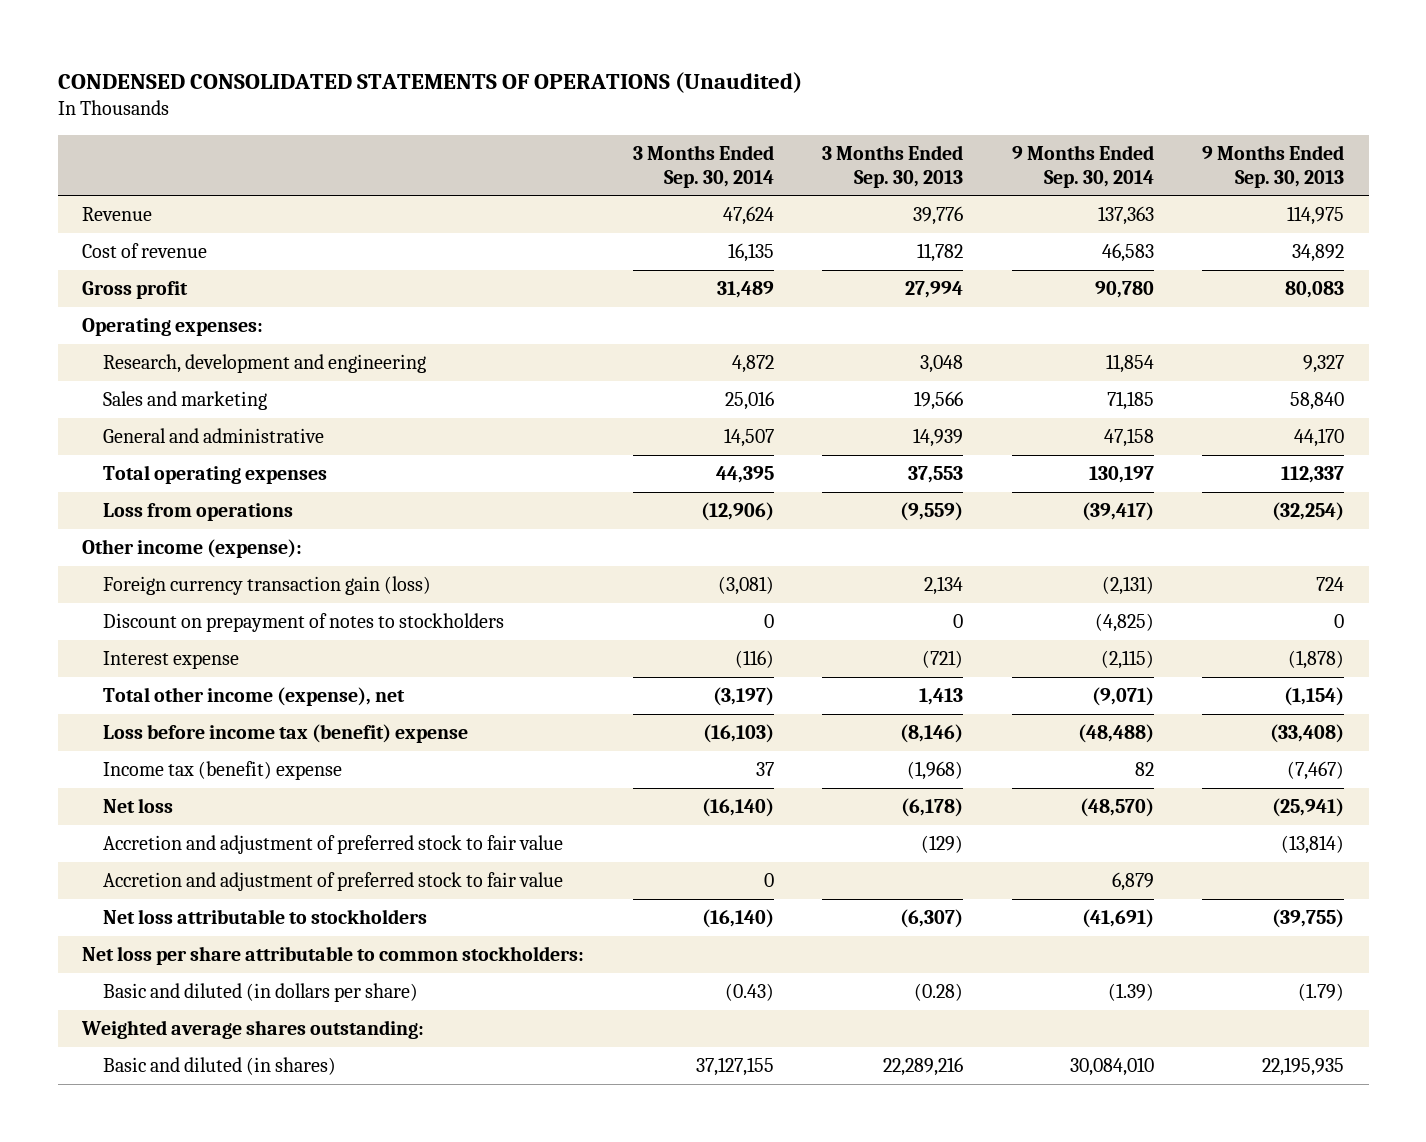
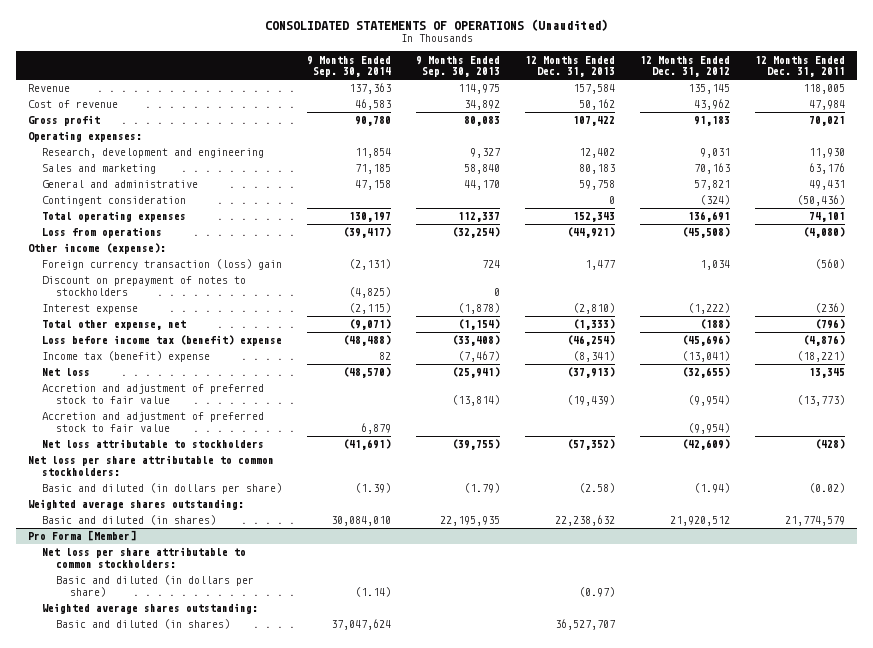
[57,71,802,93] CONDENSED CONSOLIDATED STATEMENTS OF OPERATIONS (Unaudited) -> [264,18,608,31] CONSOLIDATED STATEMENTS OF OPERATIONS (Unaudited)
[632,145,774,188] 3 Months Ended Sep. 30, 2014 -> none
[822,145,964,188] 3 Months Ended Sep. 30, 2013 -> none
none -> [524,55,615,78] 12 Months Ended Dec. 31, 2013
none -> [639,55,730,78] 12 Months Ended Dec. 31, 2012
none -> [754,55,845,78] 12 Months Ended Dec. 31, 2011
none -> [42,196,187,207] Contingent consideration
[102,576,431,596] Foreign currency transaction gain (loss) -> [42,259,283,271] Foreign currency transaction (loss) gain
[102,687,405,707] Total other income (expense), net -> [42,320,187,331] Total other expense, net
none -> [28,530,137,542] Pro Forma [Member]
none -> [42,547,247,568] Net loss per share attributable to common stockholders:
none -> [55,575,254,597] Basic and diluted (in dollars per share)
none -> [42,603,259,615] Weighted average shares outstanding:
none -> [55,619,230,630] Basic and diluted (in shares)

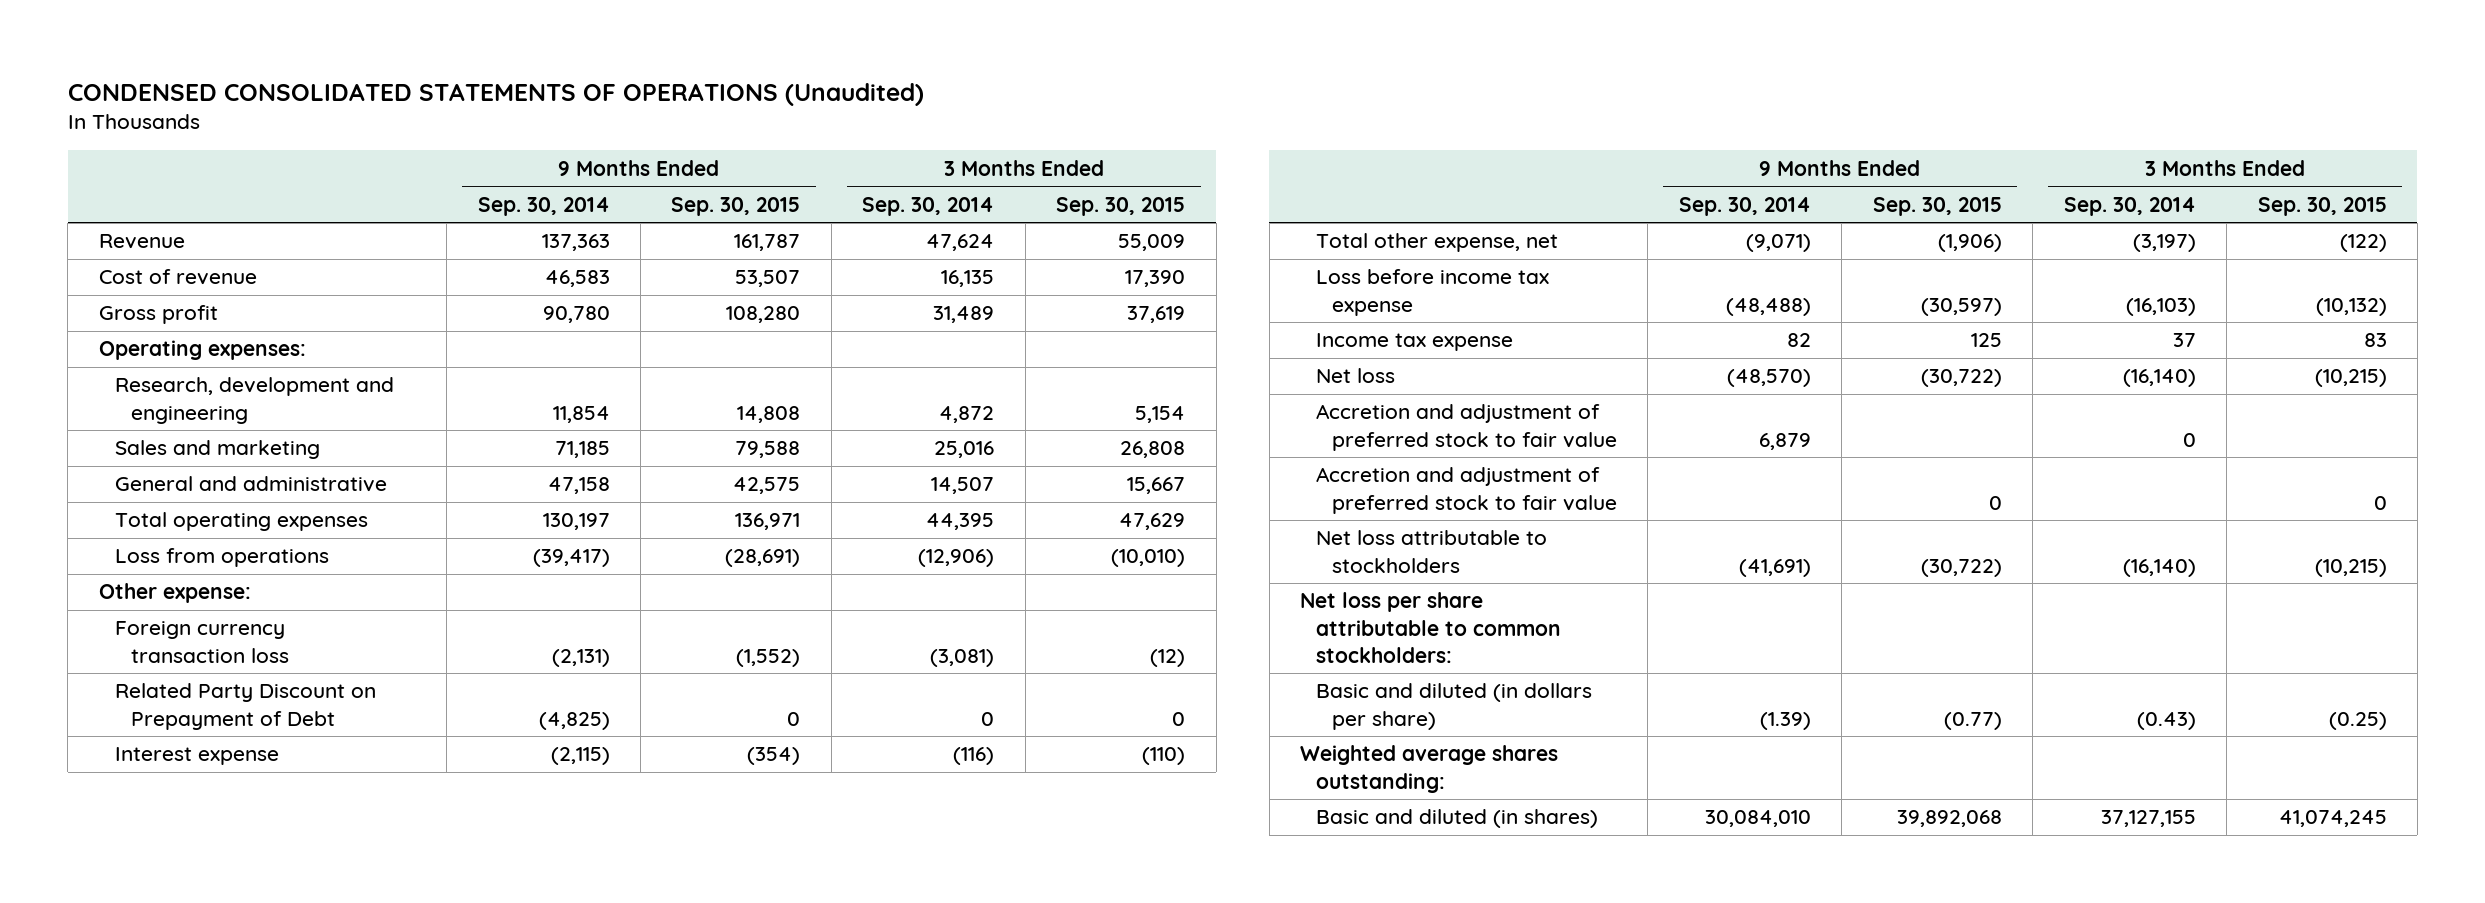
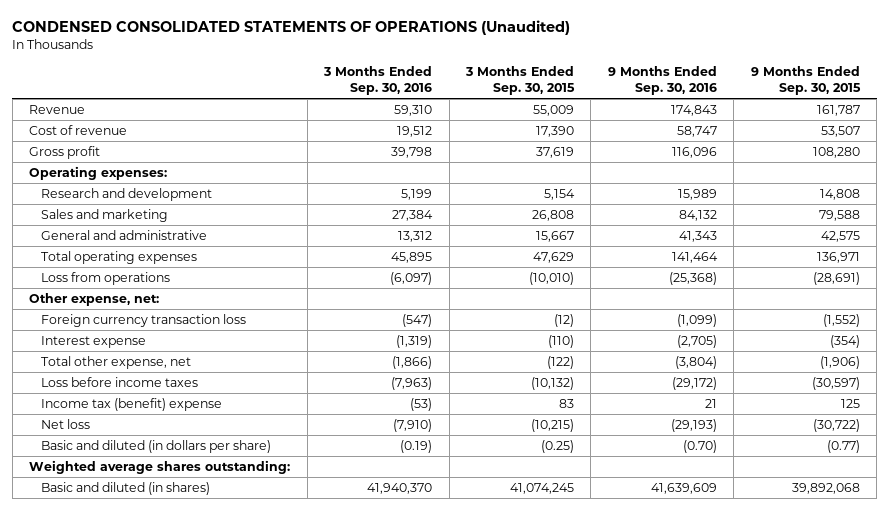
[477,196,610,216] Sep. 30, 2014 -> none
[862,196,995,216] Sep. 30, 2014 -> none
none -> [323,66,433,96] 3 Months Ended Sep. 30, 2016
none -> [607,66,717,96] 9 Months Ended Sep. 30, 2016
[114,377,394,424] Research, development and engineering -> [40,187,212,201] Research and development
[98,583,251,604] Other expense: -> [29,292,160,306] Other expense, net:
[114,683,376,730] Related Party Discount on Prepayment of Debt -> none
[1315,269,1549,316] Loss before income tax expense -> [40,376,198,387] Loss before income taxes
[1315,333,1513,352] Income tax expense -> [40,397,222,411] Income tax (benefit) expense
[1315,404,1617,451] Accretion and adjustment of preferred stock to fair value -> none
[1315,467,1617,514] Accretion and adjustment of preferred stock to fair value -> none
[1315,530,1547,573] Net loss attributable to stockholders -> none
[1300,592,1561,663] Net loss per share attributable to common stockholders: -> none

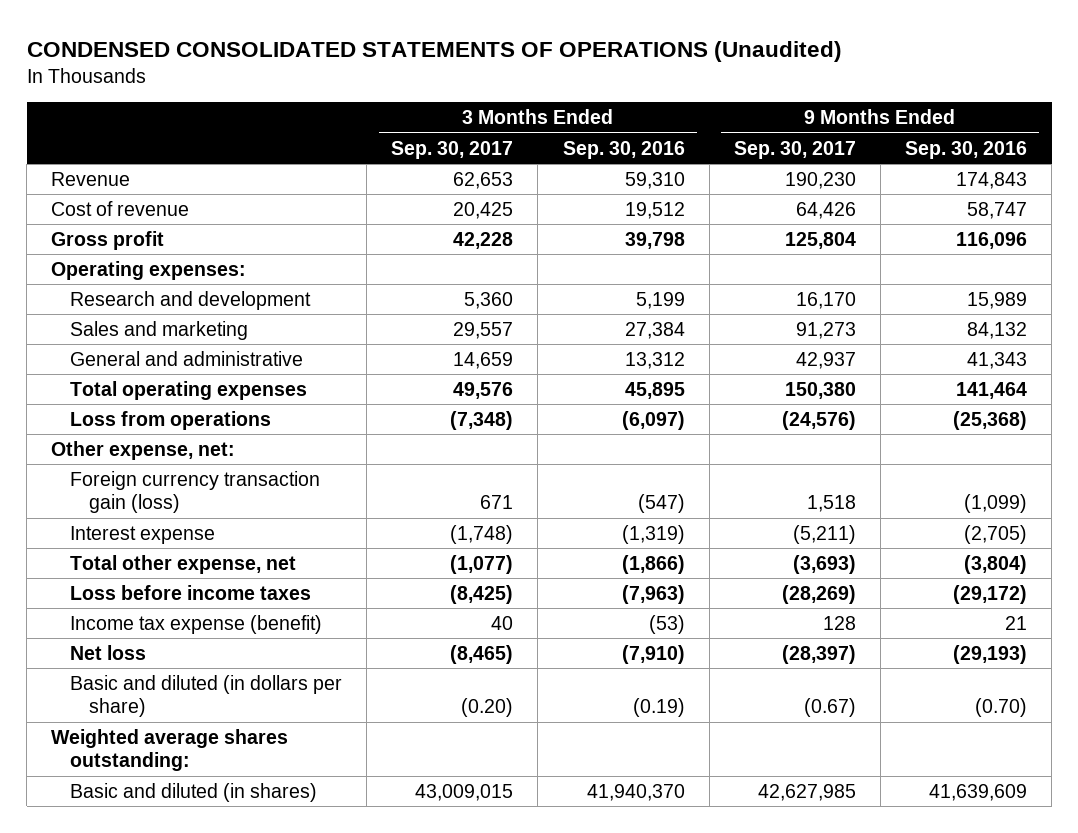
[464,66,575,96] 3 Months Ended Sep. 30, 2015 -> none
[750,66,861,96] 9 Months Ended Sep. 30, 2015 -> none
none -> [391,140,514,159] Sep. 30, 2017
none -> [733,140,856,159] Sep. 30, 2017
[40,313,246,327] Foreign currency transaction loss -> [69,470,320,514] Foreign currency transaction gain (loss)
[40,397,222,411] Income tax (benefit) expense -> [69,614,322,634] Income tax expense (benefit)

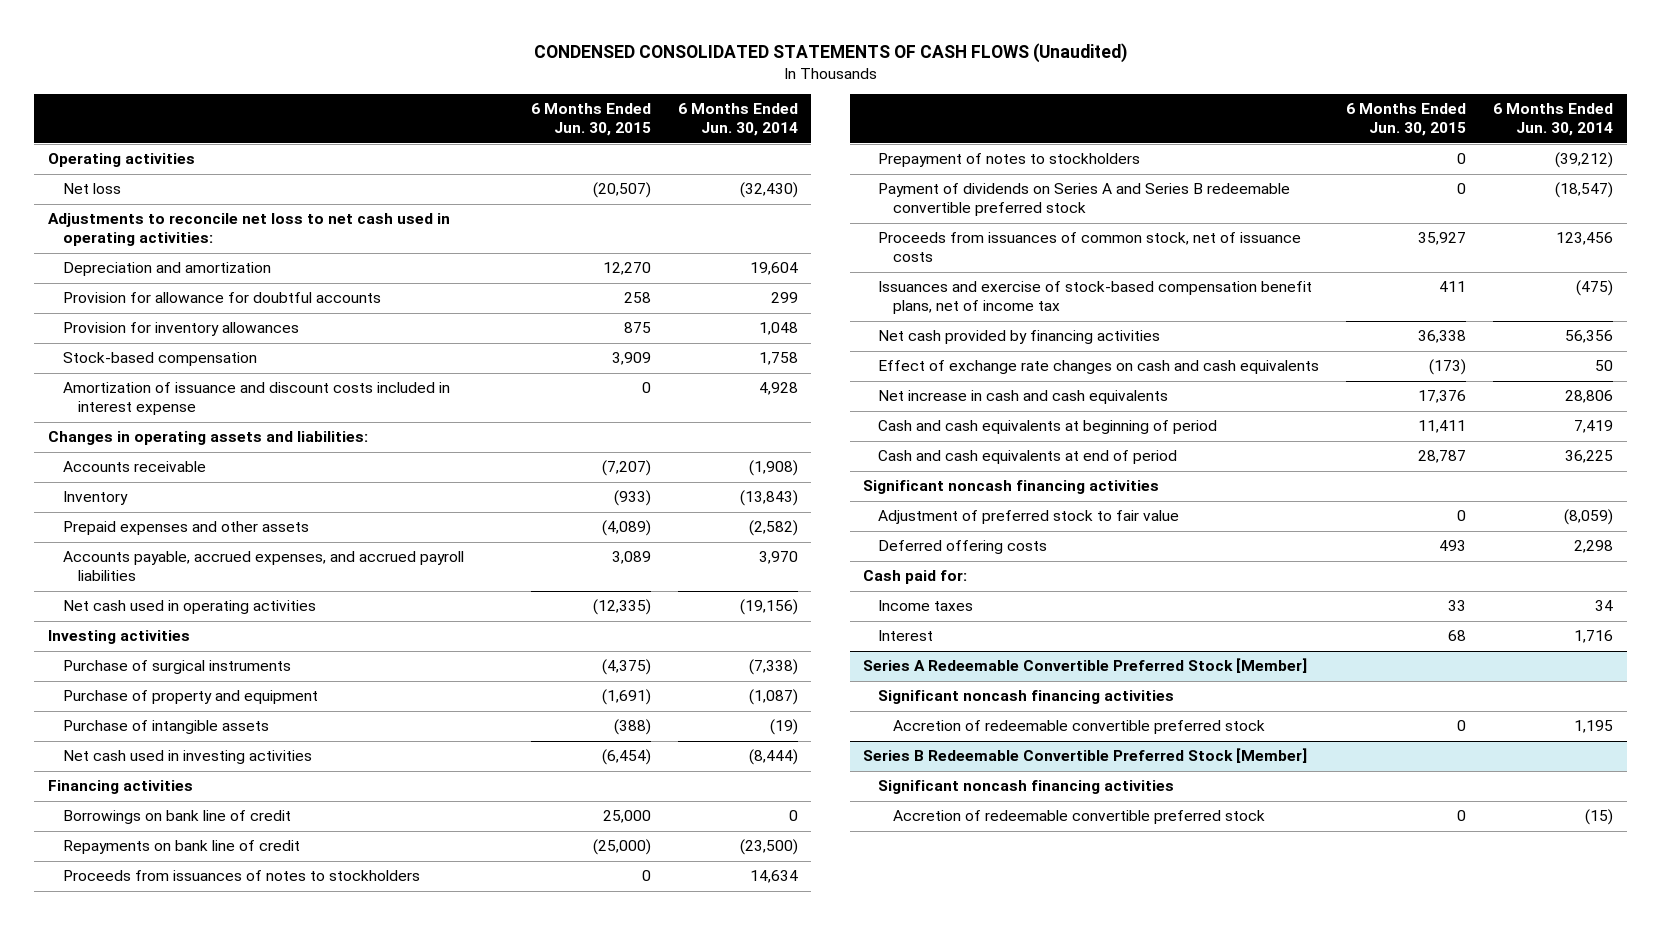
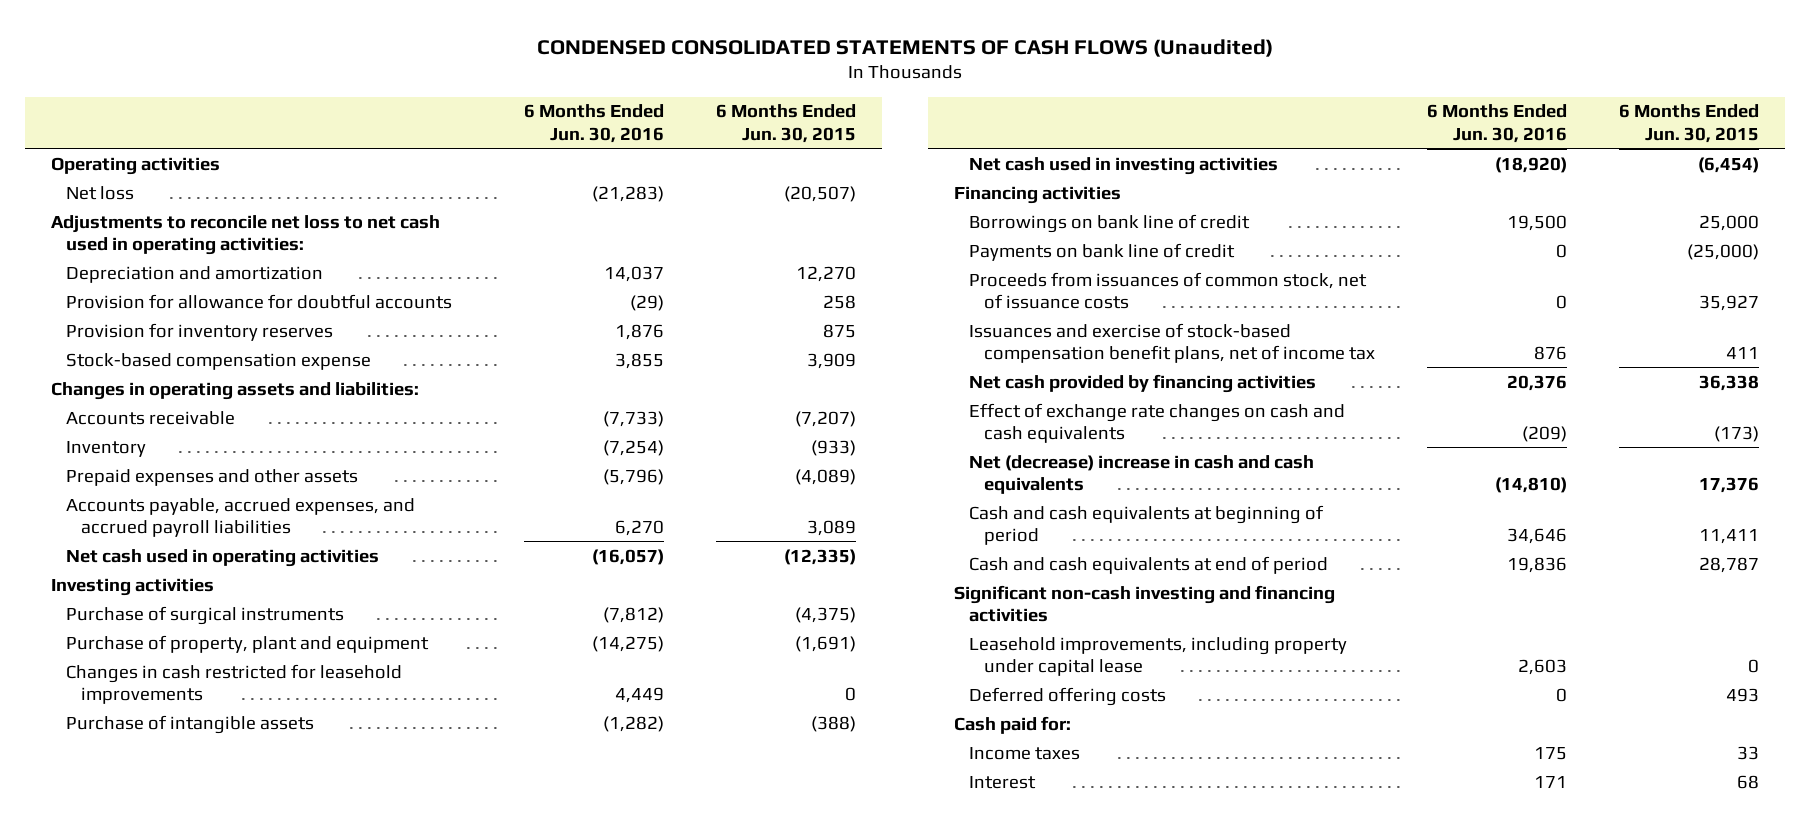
[677,103,798,137] 6 Months Ended Jun. 30, 2014 -> none
none -> [524,104,665,143] 6 Months Ended Jun. 30, 2016
[62,382,450,416] Amortization of issuance and discount costs included in interest expense -> none
[62,322,299,337] Provision for inventory allowances -> [66,322,334,341] Provision for inventory reserves
[62,352,257,367] Stock-based compensation -> [66,352,372,370] Stock-based compensation expense
[62,690,318,705] Purchase of property and equipment -> [66,634,430,653] Purchase of property, plant and equipment
none -> [66,663,403,704] Changes in cash restricted for leasehold improvements
[62,870,420,882] Proceeds from issuances of notes to stockholders -> none
[878,153,1141,168] Prepayment of notes to stockholders -> none
[878,183,1291,217] Payment of dividends on Series A and Series B redeemable convertible preferred stock -> none
[62,840,300,855] Repayments on bank line of credit -> [968,242,1235,261] Payments on bank line of credit
[878,390,1169,405] Net increase in cash and cash equivalents -> [968,454,1314,494] Net (decrease) increase in cash and cash equivalents
[878,510,1180,525] Adjustment of preferred stock to fair value -> none
[863,480,1160,495] Significant noncash financing activities -> [953,584,1335,622] Significant non-cash investing and financing activities
none -> [968,636,1347,676] Leasehold improvements, including property under capital lease
[863,658,1308,674] Series A Redeemable Convertible Preferred Stock [Member] -> none
[878,690,1175,705] Significant noncash financing activities -> none
[892,720,1265,735] Accretion of redeemable convertible preferred stock -> none
[863,748,1308,764] Series B Redeemable Convertible Preferred Stock [Member] -> none
[878,780,1175,795] Significant noncash financing activities -> none
[892,810,1265,825] Accretion of redeemable convertible preferred stock -> none

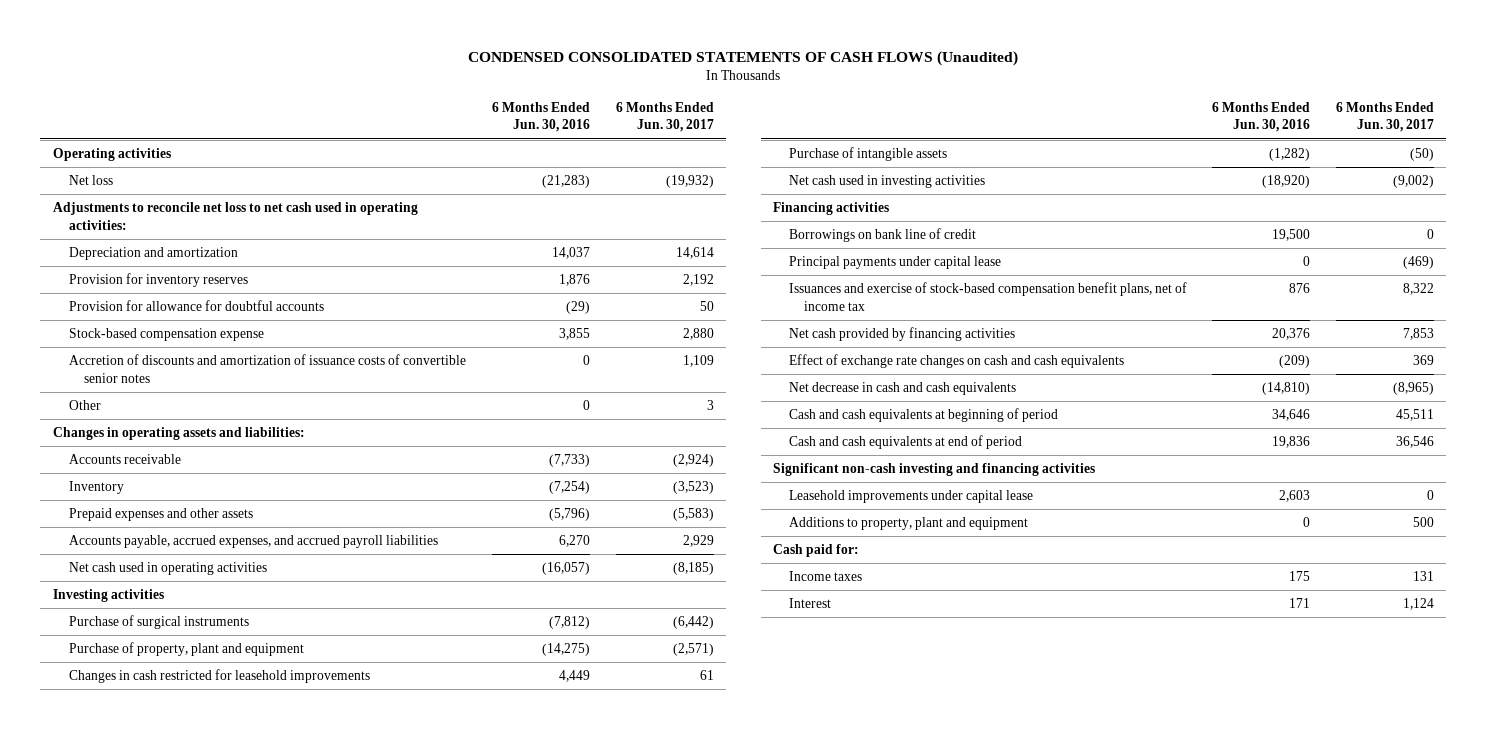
[715,104,856,143] 6 Months Ended Jun. 30, 2015 -> none
none -> [615,101,714,133] 6 Months Ended Jun. 30, 2017
[66,293,453,309] Provision for allowance for doubtful accounts -> [68,300,324,312] Provision for allowance for doubtful accounts
none -> [68,354,466,383] Accretion of discounts and amortization of issuance costs of convertible senior notes
none -> [68,400,101,411] Other
[968,242,1235,261] Payments on bank line of credit -> none
[968,271,1367,309] Proceeds from issuances of common stock, net of issuance costs -> none
none -> [788,256,1001,270] Principal payments under capital lease
[968,454,1314,494] Net (decrease) increase in cash and cash equivalents -> [788,382,1016,396] Net decrease in cash and cash equivalents
[968,686,1166,706] Deferred offering costs -> none
[968,636,1347,676] Leasehold improvements, including property under capital lease -> [788,490,1033,504] Leasehold improvements under capital lease
none -> [788,517,1028,531] Additions to property, plant and equipment

